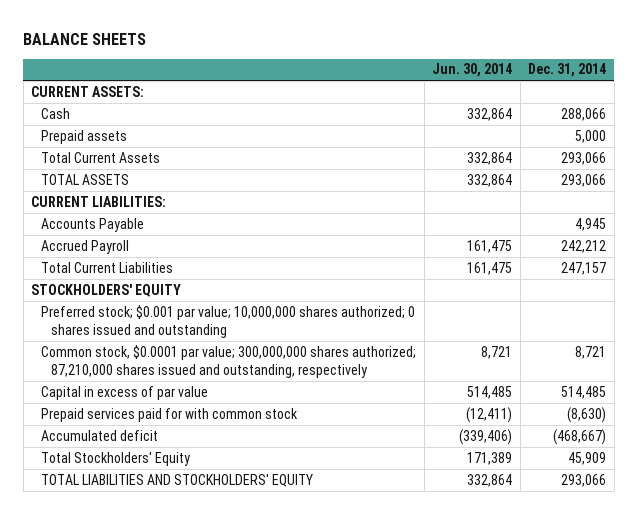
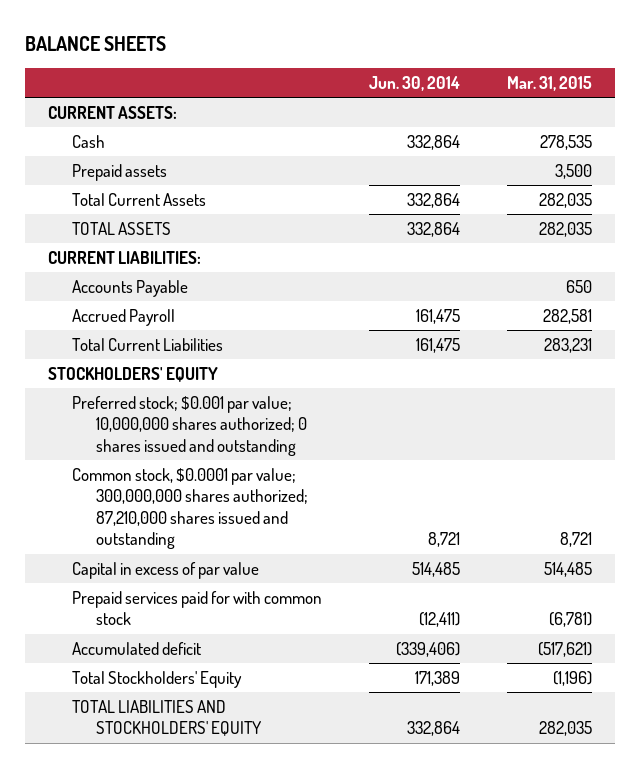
[528,63,607,78] Dec. 31, 2014 -> none
none -> [506,75,592,91] Mar. 31, 2015
[41,344,417,378] Common stock, $0.0001 par value; 300,000,000 shares authorized; 87,210,000 shares issued and outstanding, respectively -> [72,467,308,550] Common stock, $0.0001 par value; 300,000,000 shares authorized; 87,210,000 shares issued and outstanding

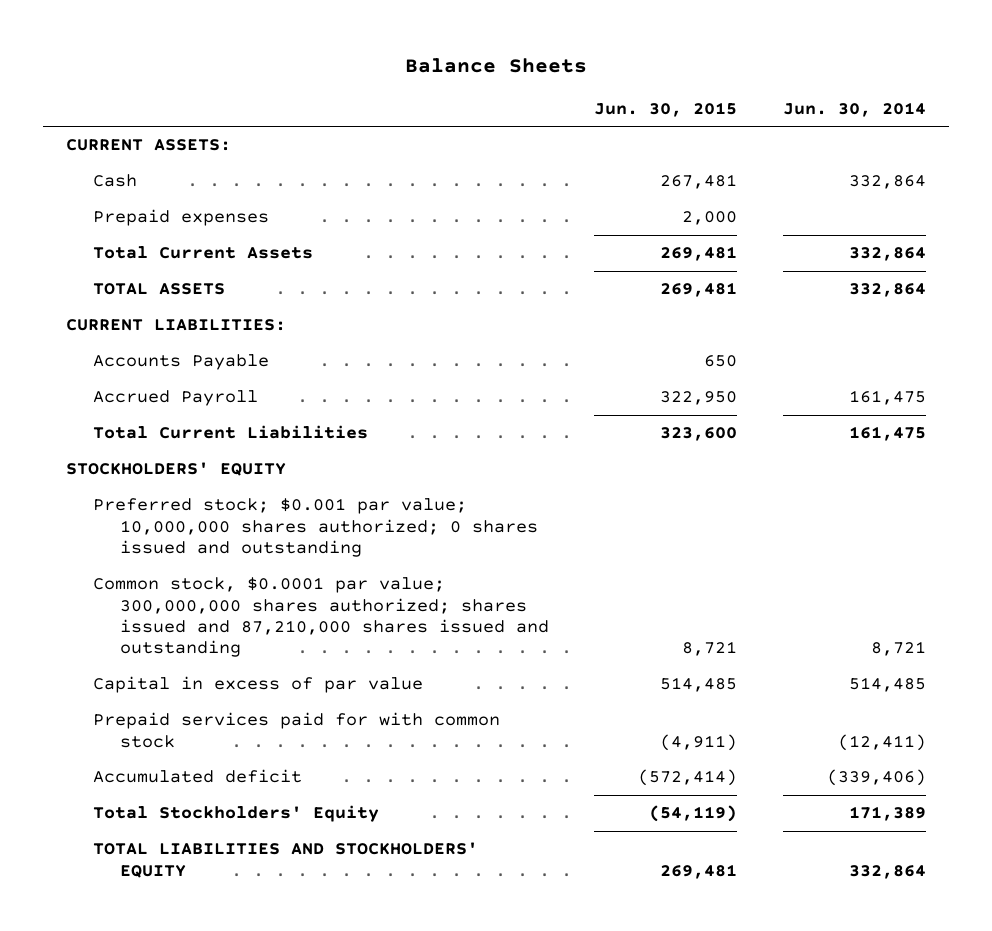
[24,36,166,52] BALANCE SHEETS -> [404,57,587,73] Balance Sheets
[506,75,592,91] Mar. 31, 2015 -> none
none -> [594,101,738,117] Jun. 30, 2015
[72,163,168,181] Prepaid assets -> [92,209,269,227] Prepaid expenses
[72,467,308,550] Common stock, $0.0001 par value; 300,000,000 shares authorized; 87,210,000 shares issued and outstanding -> [92,577,549,658] Common stock, $0.0001 par value; 300,000,000 shares authorized; shares issued and 87,210,000 shares issued and outstanding

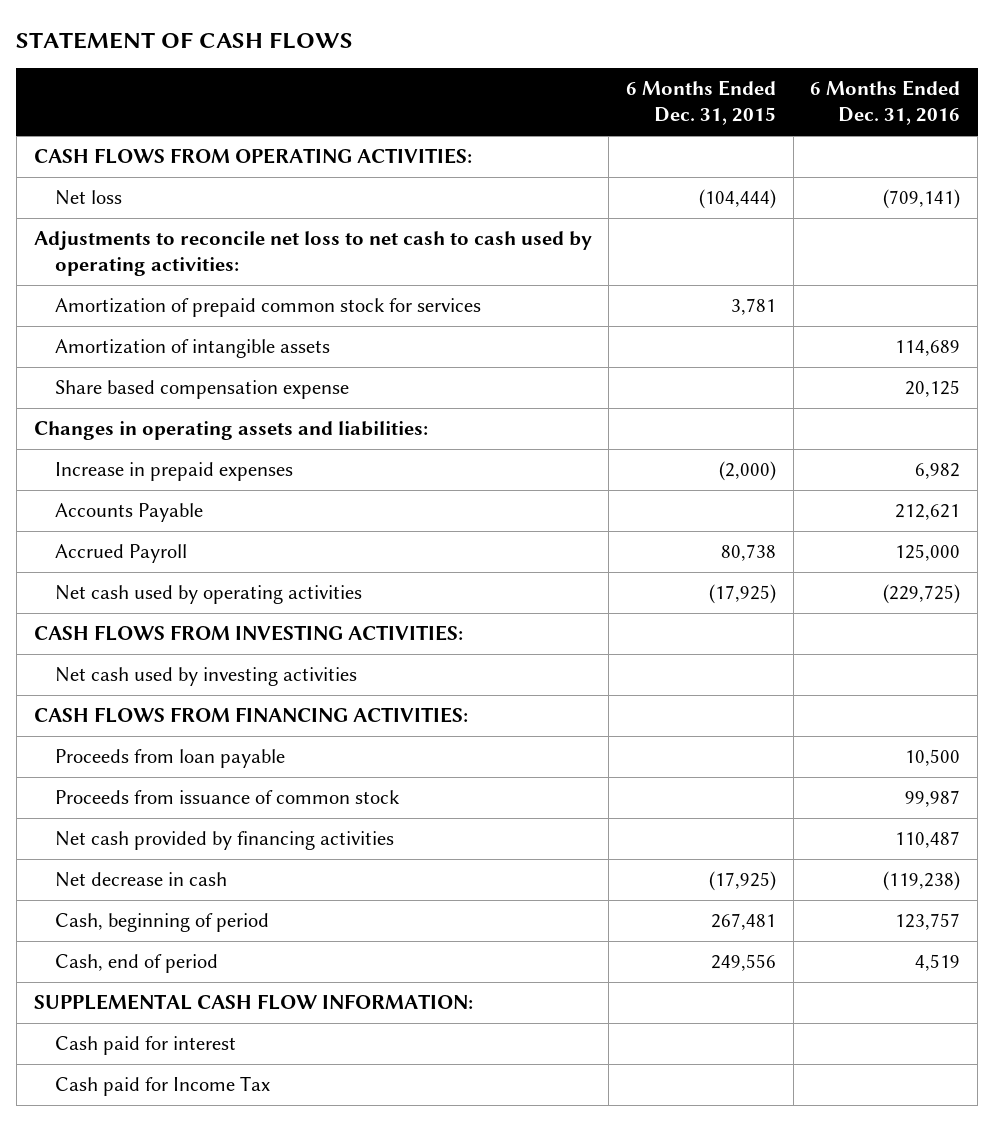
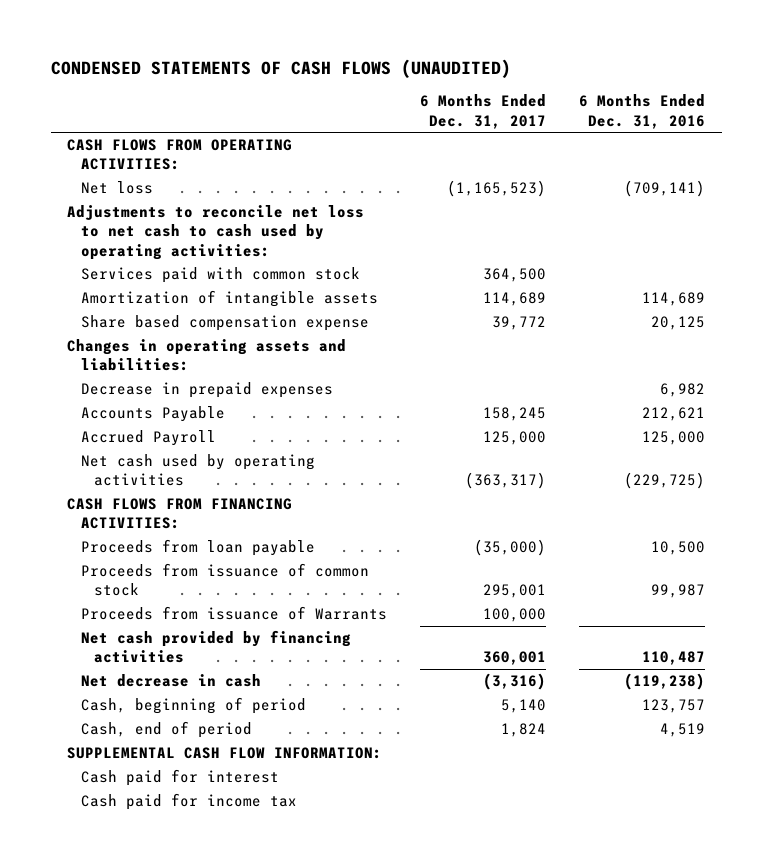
[16,31,354,49] STATEMENT OF CASH FLOWS -> [50,59,511,79] CONDENSED STATEMENTS OF CASH FLOWS (UNAUDITED)
[626,80,777,126] 6 Months Ended Dec. 31, 2015 -> none
none -> [419,94,546,129] 6 Months Ended Dec. 31, 2017
[54,297,481,317] Amortization of prepaid common stock for services -> [80,267,360,284] Services paid with common stock
[54,461,293,481] Increase in prepaid expenses -> [80,382,333,399] Decrease in prepaid expenses
[33,624,463,641] CASH FLOWS FROM INVESTING ACTIVITIES: -> none
[54,666,357,686] Net cash used by investing activities -> none
none -> [80,606,387,621] Proceeds from issuance of Warrants
[54,1075,270,1096] Cash paid for Income Tax -> [80,793,297,811] Cash paid for income tax

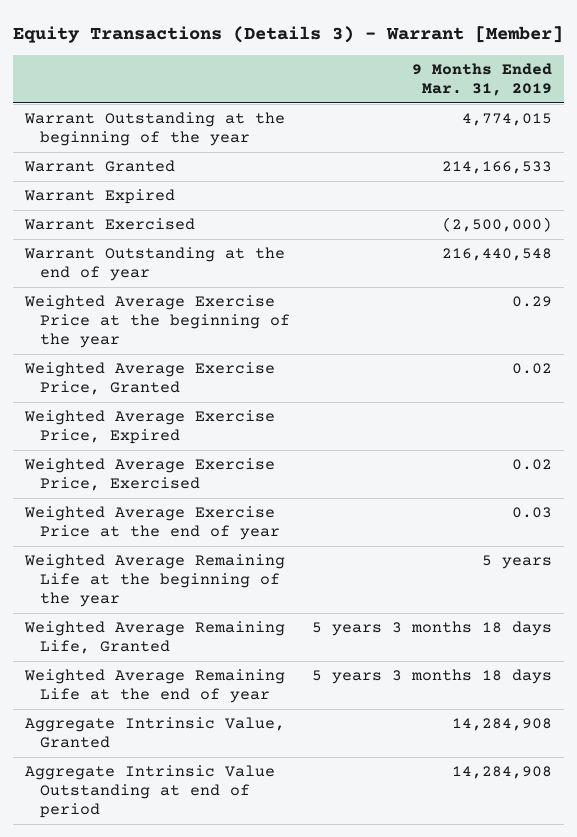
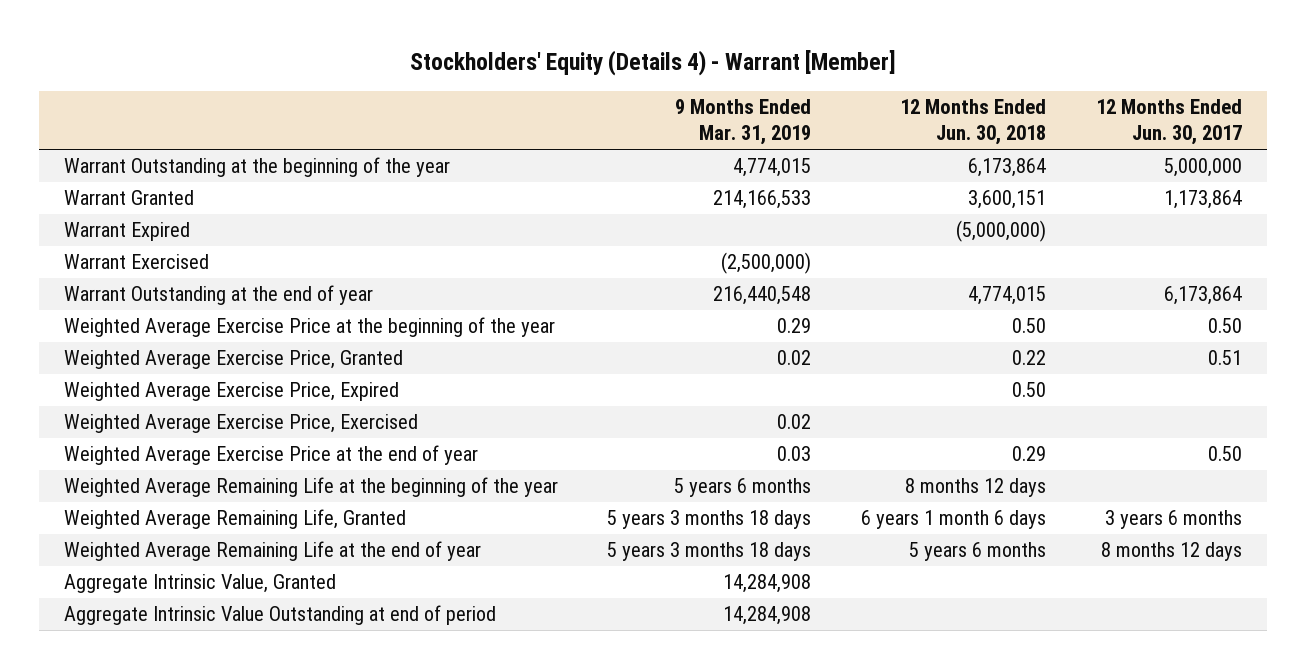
[13,25,564,43] Equity Transactions (Details 3) - Warrant [Member] -> [409,50,896,77] Stockholders' Equity (Details 4) - Warrant [Member]
none -> [900,99,1047,146] 12 Months Ended Jun. 30, 2018
none -> [1095,99,1242,146] 12 Months Ended Jun. 30, 2017
[482,555,553,570] 5 years -> [674,478,812,498] 5 years 6 months

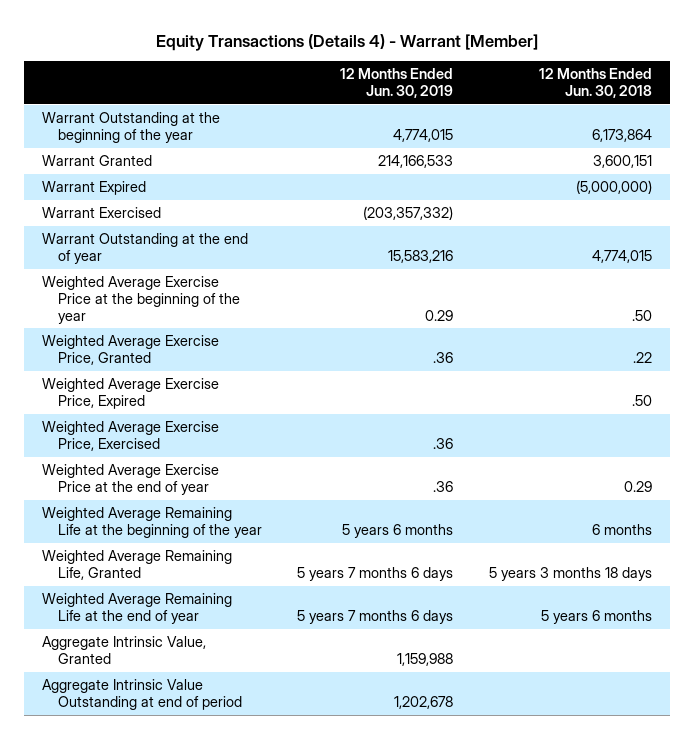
[409,50,896,77] Stockholders' Equity (Details 4) - Warrant [Member] -> [155,33,538,51] Equity Transactions (Details 4) - Warrant [Member]
[675,99,812,146] 9 Months Ended Mar. 31, 2019 -> none
[1095,99,1242,146] 12 Months Ended Jun. 30, 2017 -> none
none -> [340,68,454,99] 12 Months Ended Jun. 30, 2019
[1012,318,1047,334] 0.50 -> [631,309,652,321] .50
[1012,350,1047,366] 0.22 -> [632,351,652,363] .22
[1012,382,1047,398] 0.50 -> [631,394,652,406] .50
[905,478,1047,498] 8 months 12 days -> [591,523,652,535] 6 months
[861,510,1047,530] 6 years 1 month 6 days -> [488,566,652,581] 5 years 3 months 18 days

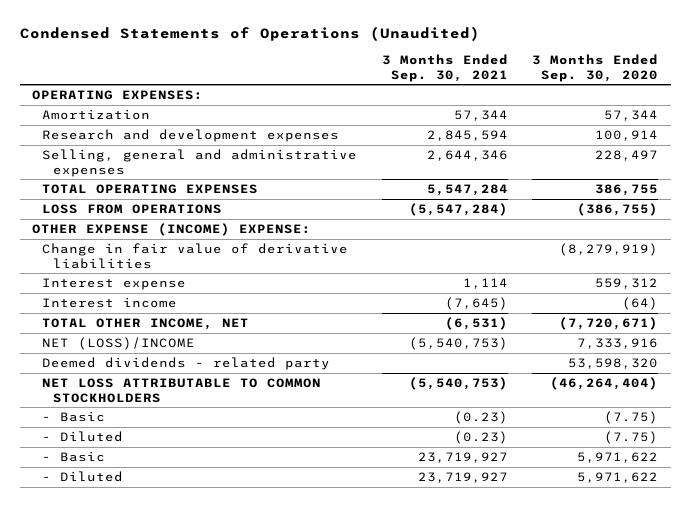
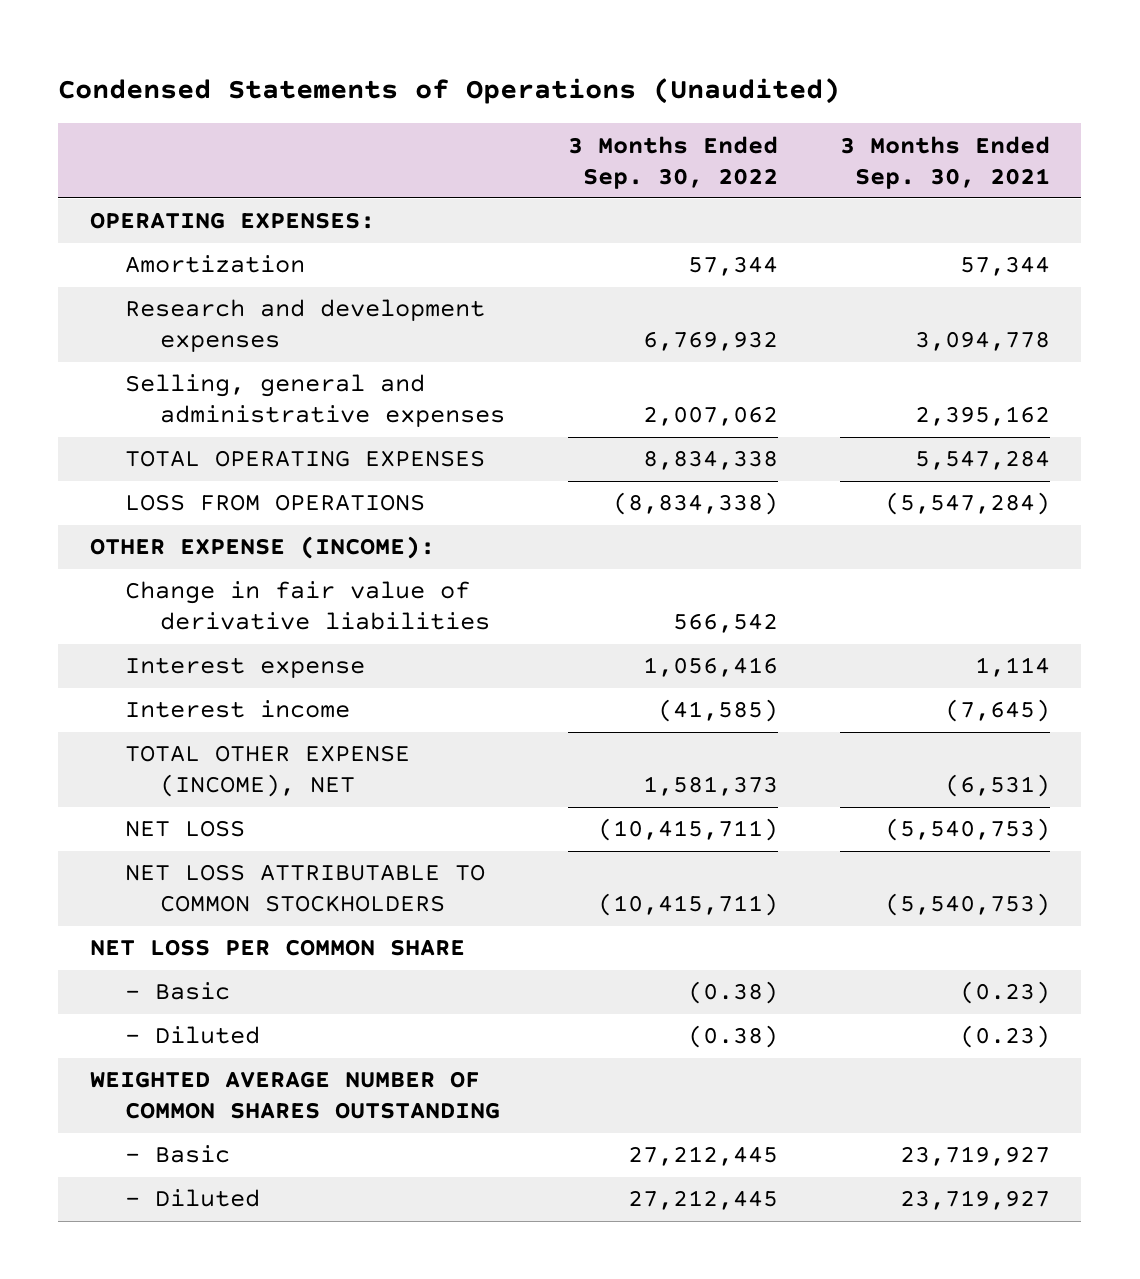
[532,53,659,82] 3 Months Ended Sep. 30, 2020 -> none
none -> [567,135,778,189] 3 Months Ended Sep. 30, 2022
[426,129,508,141] 2,845,594 -> [915,331,1051,352] 3,094,778
[426,149,508,161] 2,644,346 -> [915,406,1051,427] 2,395,162
[31,222,311,236] OTHER EXPENSE (INCOME) EXPENSE: -> [89,536,435,560] OTHER EXPENSE (INCOME):
[42,356,331,370] Deemed dividends - related party -> none
[42,317,250,330] TOTAL OTHER INCOME, NET -> [124,745,410,798] TOTAL OTHER EXPENSE (INCOME), NET
[42,336,196,350] NET (LOSS)/INCOME -> [124,820,245,838] NET LOSS
none -> [89,939,465,957] NET LOSS PER COMMON SHARE
none -> [89,1071,500,1120] WEIGHTED AVERAGE NUMBER OF COMMON SHARES OUTSTANDING

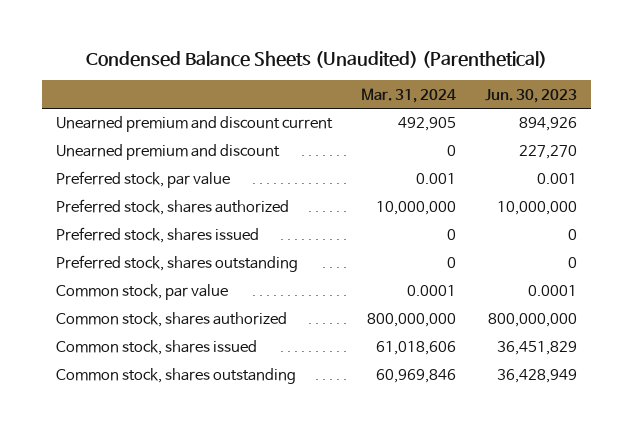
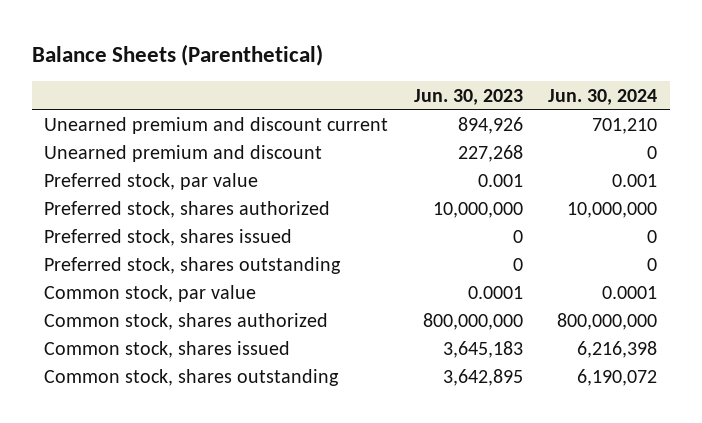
[86,51,548,69] Condensed Balance Sheets (Unaudited) (Parenthetical) -> [31,43,323,66] Balance Sheets (Parenthetical)
[360,87,456,103] Mar. 31, 2024 -> none
none -> [548,88,658,105] Jun. 30, 2024
[518,145,577,160] 227,270 -> [457,145,523,163] 227,268
[496,341,577,356] 36,451,829 -> [442,341,523,359] 3,645,183
[496,369,577,384] 36,428,949 -> [442,369,523,387] 3,642,895

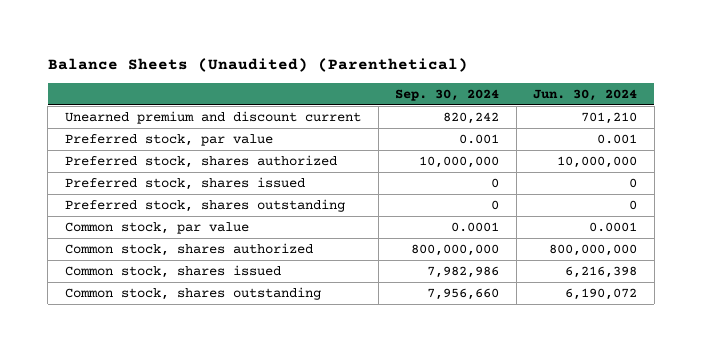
[31,43,323,66] Balance Sheets (Parenthetical) -> [47,58,468,73] Balance Sheets (Unaudited) (Parenthetical)
[413,88,523,105] Jun. 30, 2023 -> none
none -> [395,89,500,102] Sep. 30, 2024
[44,145,323,163] Unearned premium and discount -> none

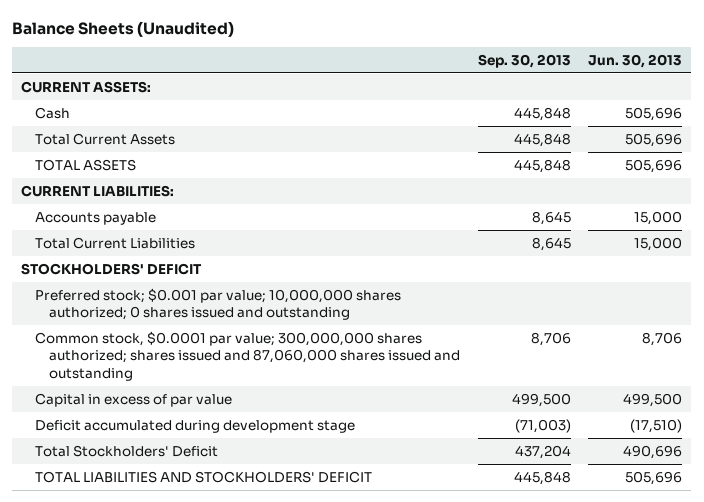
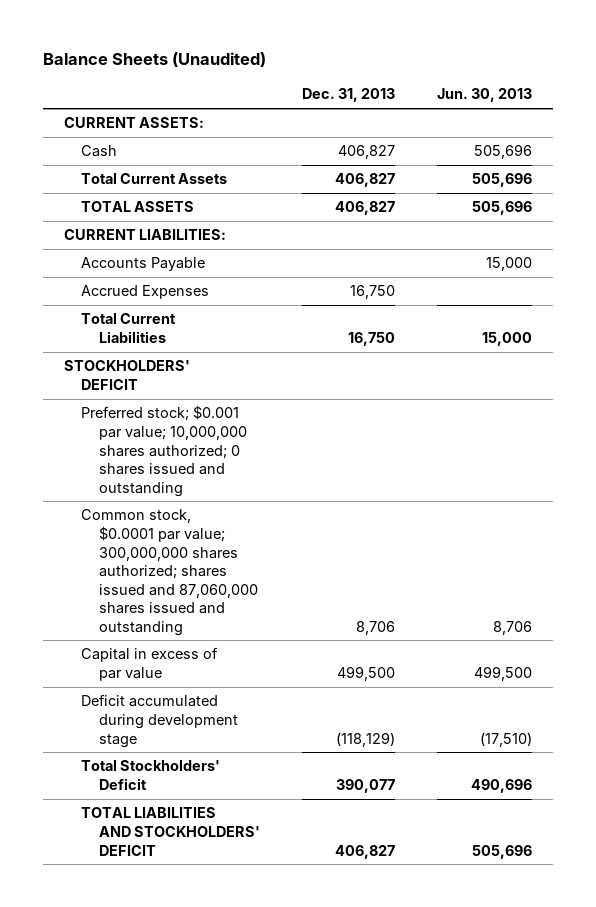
[477,53,571,68] Sep. 30, 2013 -> none
none -> [301,88,395,103] Dec. 31, 2013
[35,211,157,225] Accounts payable -> [81,257,206,272] Accounts Payable
none -> [81,285,210,300] Accrued Expenses

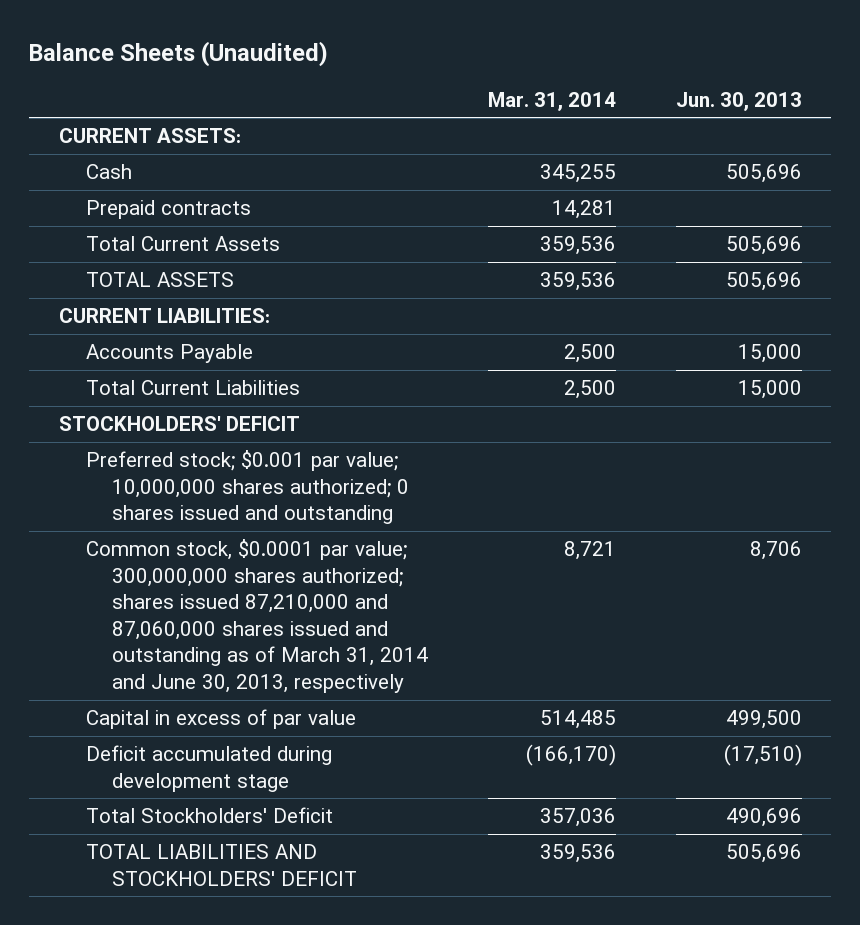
[301,88,395,103] Dec. 31, 2013 -> none
none -> [488,91,617,111] Mar. 31, 2014
none -> [85,200,251,220] Prepaid contracts
[81,285,210,300] Accrued Expenses -> none
[81,509,258,636] Common stock, $0.0001 par value; 300,000,000 shares authorized; shares issued and 87,060,000 shares issued and outstanding -> [85,539,429,694] Common stock, $0.0001 par value; 300,000,000 shares authorized; shares issued 87,210,000 and 87,060,000 shares issued and outstanding as of March 31, 2014 and June 30, 2013, respectively

